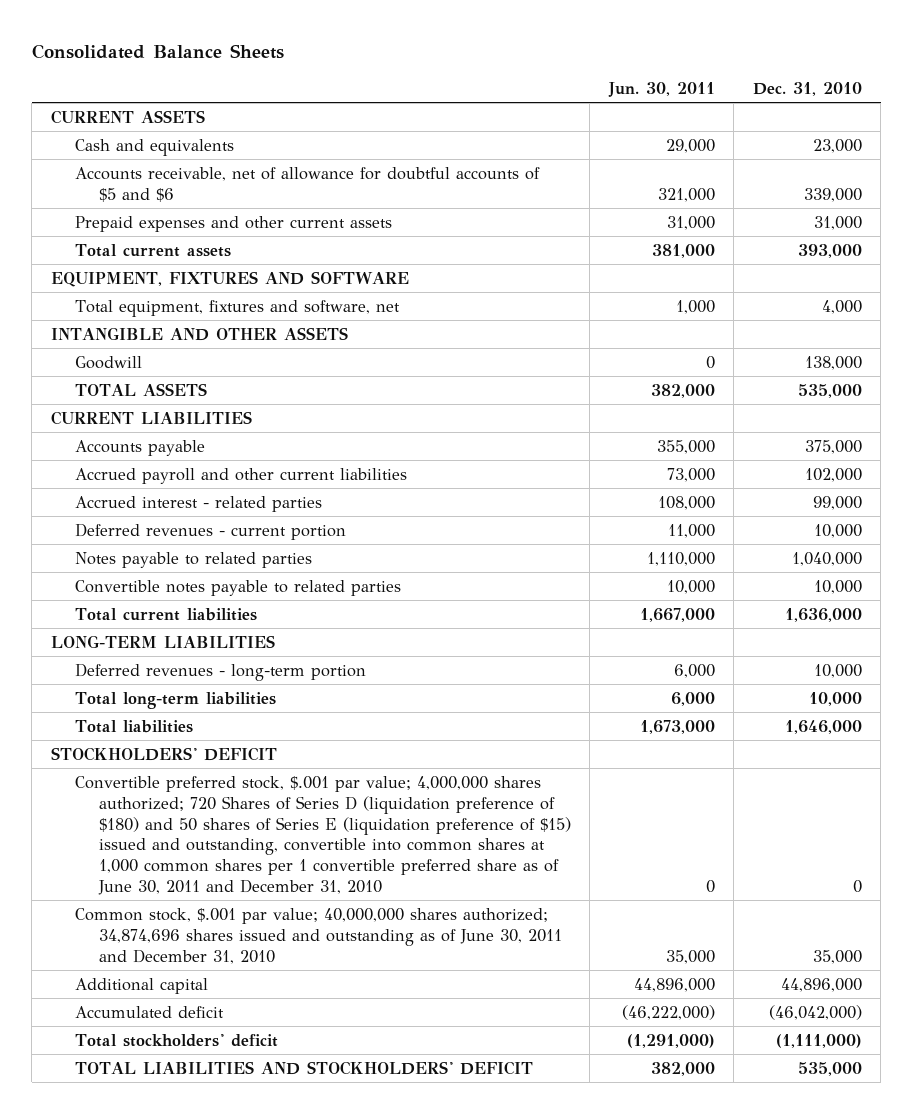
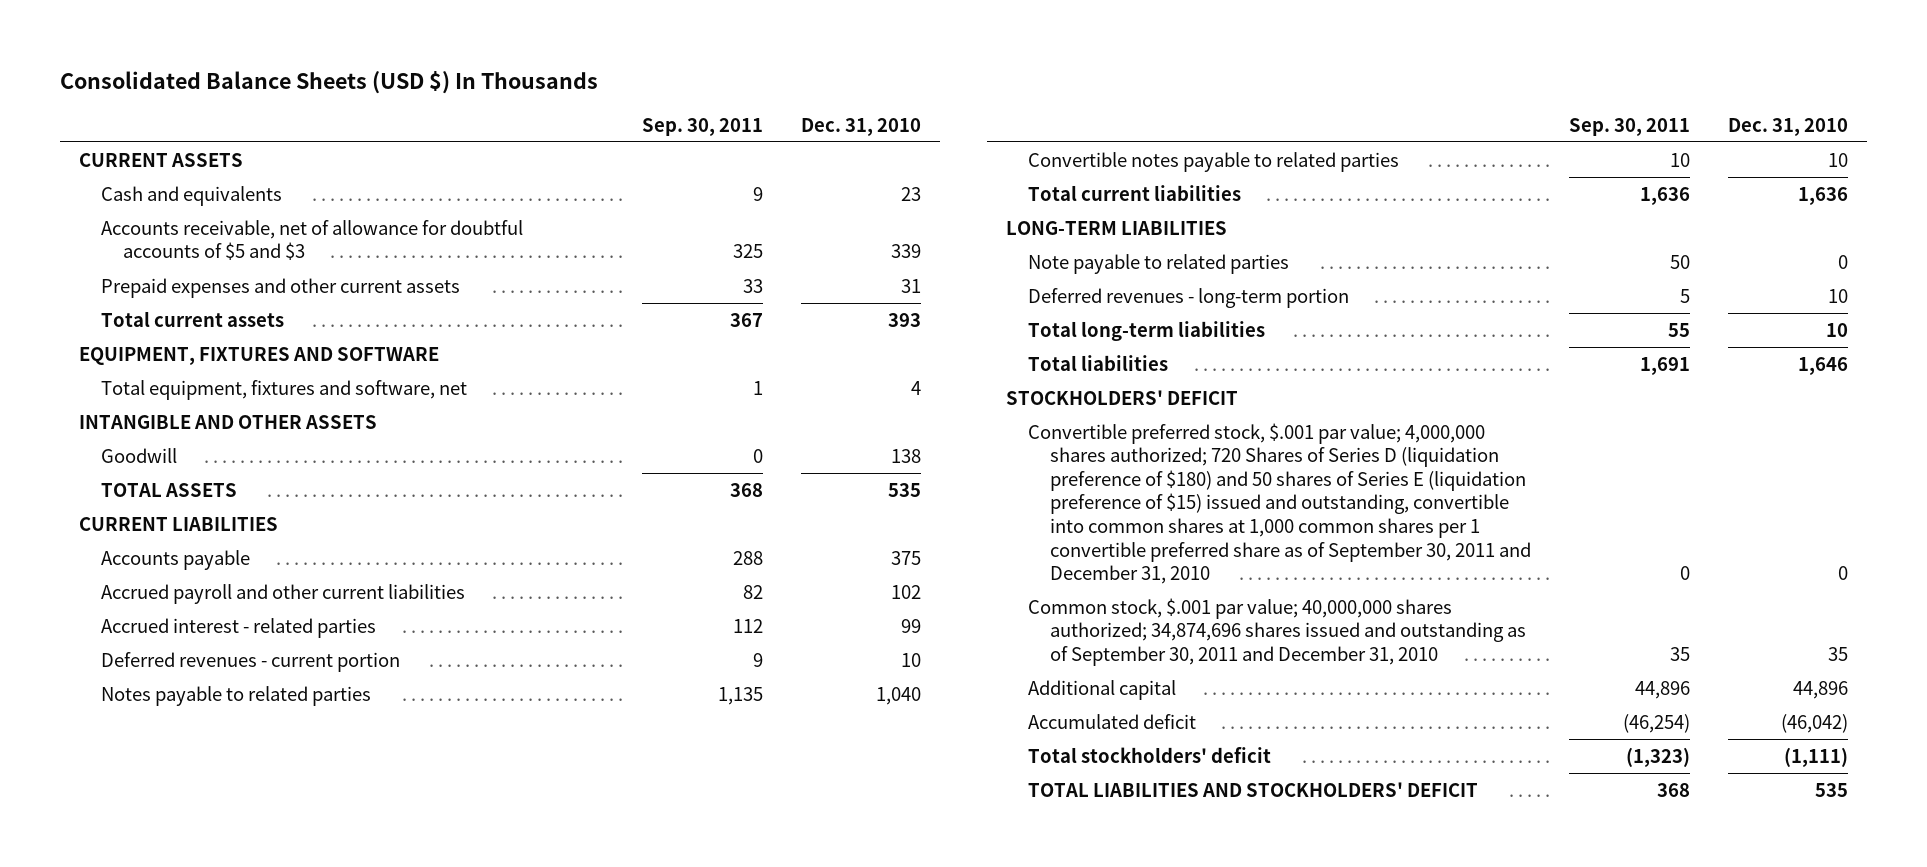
[31,43,284,59] Consolidated Balance Sheets -> [59,70,598,94] Consolidated Balance Sheets (USD $) In Thousands
[607,82,715,98] Jun. 30, 2011 -> none
none -> [641,117,763,136] Sep. 30, 2011
[812,138,862,153] 23,000 -> [901,186,922,201] 23
[74,166,540,202] Accounts receivable, net of allowance for doubtful accounts of $5 and $6 -> [100,219,523,261] Accounts receivable, net of allowance for doubtful accounts of $5 and $3
[803,187,862,202] 339,000 -> [891,244,922,259] 339
[813,215,862,230] 31,000 -> [901,278,922,293] 31
[797,243,862,258] 393,000 -> [888,312,922,327] 393
[821,299,862,314] 4,000 -> [911,380,922,395] 4
[804,355,862,370] 138,000 -> [891,448,922,463] 138
[797,383,862,398] 535,000 -> [888,482,922,497] 535
[804,439,862,454] 375,000 -> [891,550,922,565] 375
[804,467,862,482] 102,000 -> [891,584,922,599] 102
[812,495,862,510] 99,000 -> [901,618,922,633] 99
[813,523,862,538] 10,000 -> [901,652,922,667] 10
[791,551,862,566] 1,040,000 -> [876,686,922,705] 1,040
[813,579,862,594] 10,000 -> [1827,152,1848,167] 10
[784,607,862,622] 1,636,000 -> [1797,186,1848,205] 1,636
none -> [1027,253,1289,274] Note payable to related parties
[813,663,862,678] 10,000 -> [1827,288,1848,303] 10
[808,691,862,706] 10,000 -> [1825,322,1848,337] 10
[784,719,862,734] 1,646,000 -> [1797,356,1848,375] 1,646
[74,775,571,896] Convertible preferred stock, $.001 par value; 4,000,000 shares authorized; 720 Shares of Series D (liquidation preference of $180) and 50 shares of Series E (liquidation preference of $15) issued and outstanding, convertible into common shares at 1,000 common shares per 1 convertible preferred share as of June 30, 2011 and December 31, 2010 -> [1027,422,1531,585] Convertible preferred stock, $.001 par value; 4,000,000 shares authorized; 720 Shares of Series D (liquidation preference of $180) and 50 shares of Series E (liquidation preference of $15) issued and outstanding, convertible into common shares at 1,000 common shares per 1 convertible preferred share as of September 30, 2011 and December 31, 2010
[74,907,562,964] Common stock, $.001 par value; 40,000,000 shares authorized; 34,874,696 shares issued and outstanding as of June 30, 2011 and December 31, 2010 -> [1027,597,1526,666] Common stock, $.001 par value; 40,000,000 shares authorized; 34,874,696 shares issued and outstanding as of September 30, 2011 and December 31, 2010
[812,949,862,964] 35,000 -> [1827,646,1848,661] 35
[780,977,862,992] 44,896,000 -> [1792,680,1848,699] 44,896
[768,1004,862,1020] (46,042,000) -> [1780,713,1848,733] (46,042)
[775,1033,862,1048] (1,111,000) -> [1783,746,1848,767] (1,111)
[797,1061,862,1076] 535,000 -> [1814,782,1848,797] 535

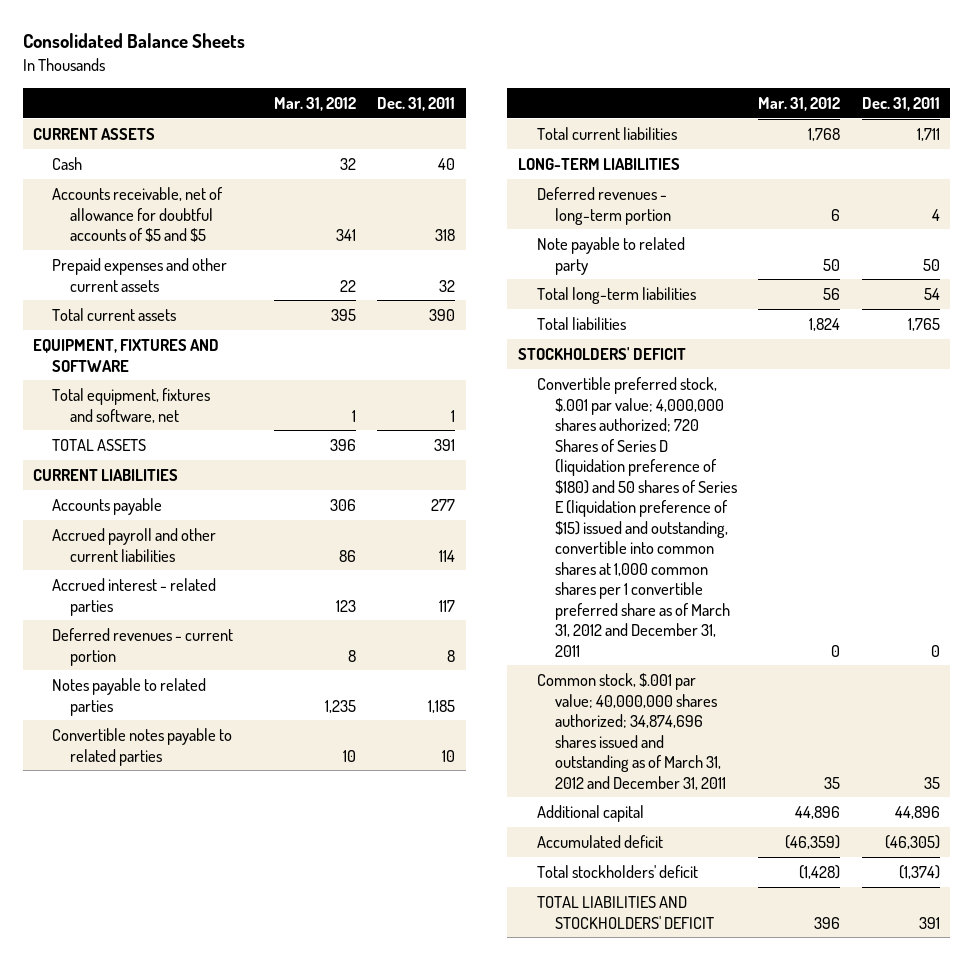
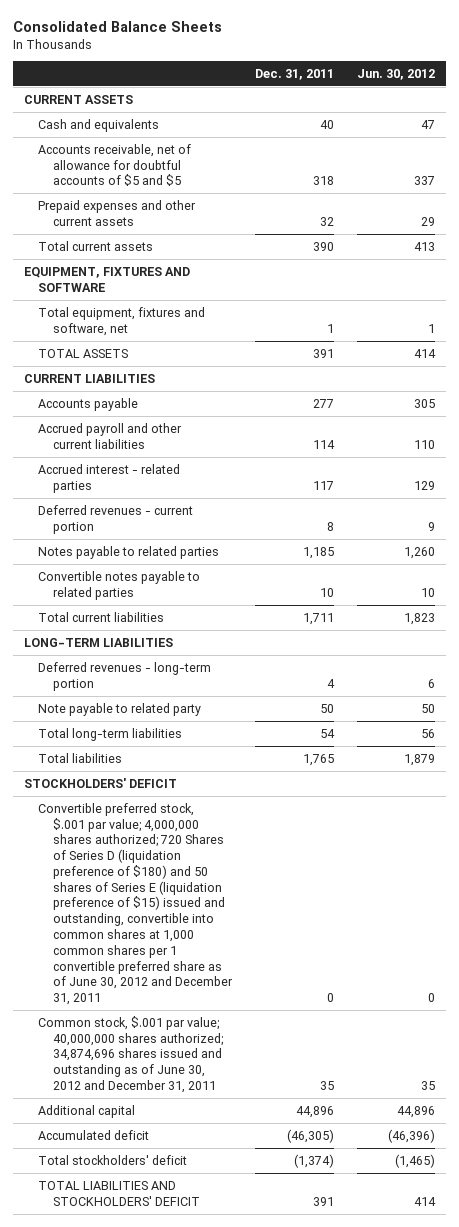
[273,96,356,111] Mar. 31, 2012 -> none
none -> [356,68,435,80] Jun. 30, 2012
[51,157,82,171] Cash -> none
none -> [38,118,160,132] Cash and equivalents
[536,377,737,657] Convertible preferred stock, $.001 par value; 4,000,000 shares authorized; 720 Shares of Series D (liquidation preference of $180) and 50 shares of Series E (liquidation preference of $15) issued and outstanding, convertible into common shares at 1,000 common shares per 1 convertible preferred share as of March 31, 2012 and December 31, 2011 -> [38,802,233,1006] Convertible preferred stock, $.001 par value; 4,000,000 shares authorized; 720 Shares of Series D (liquidation preference of $180) and 50 shares of Series E (liquidation preference of $15) issued and outstanding, convertible into common shares at 1,000 common shares per 1 convertible preferred share as of June 30, 2012 and December 31, 2011
[536,673,726,790] Common stock, $.001 par value; 40,000,000 shares authorized; 34,874,696 shares issued and outstanding as of March 31, 2012 and December 31, 2011 -> [38,1015,223,1093] Common stock, $.001 par value; 40,000,000 shares authorized; 34,874,696 shares issued and outstanding as of June 30, 2012 and December 31, 2011

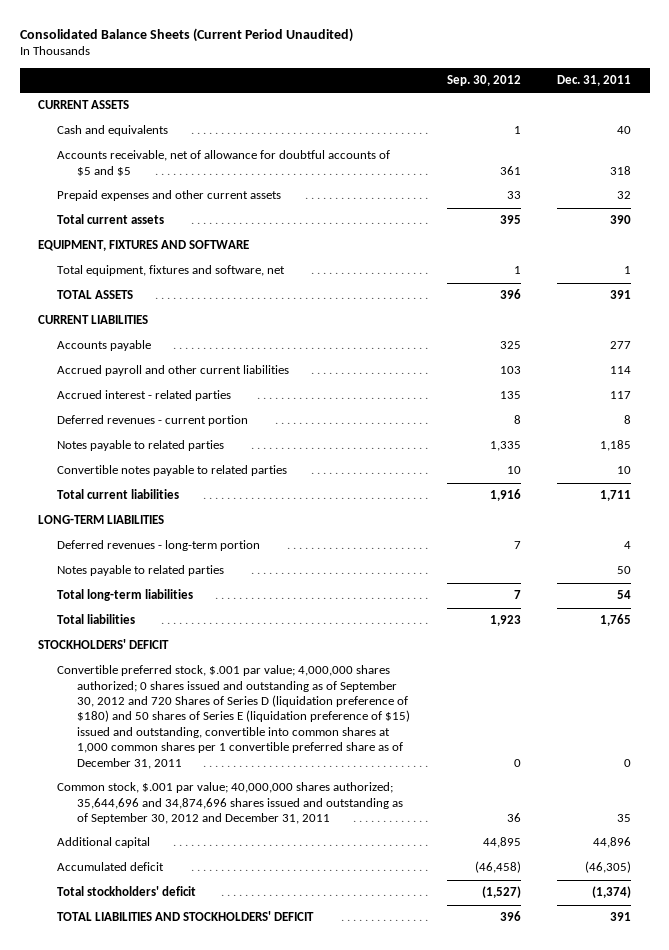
[12,21,222,33] Consolidated Balance Sheets -> [19,27,353,42] Consolidated Balance Sheets (Current Period Unaudited)
[356,68,435,80] Jun. 30, 2012 -> none
none -> [446,74,521,86] Sep. 30, 2012
[38,702,202,716] Note payable to related party -> [57,565,225,577] Notes payable to related parties
[38,802,233,1006] Convertible preferred stock, $.001 par value; 4,000,000 shares authorized; 720 Shares of Series D (liquidation preference of $180) and 50 shares of Series E (liquidation preference of $15) issued and outstanding, convertible into common shares at 1,000 common shares per 1 convertible preferred share as of June 30, 2012 and December 31, 2011 -> [57,665,411,769] Convertible preferred stock, $.001 par value; 4,000,000 shares authorized; 0 shares issued and outstanding as of September 30, 2012 and 720 Shares of Series D (liquidation preference of $180) and 50 shares of Series E (liquidation preference of $15) issued and outstanding, convertible into common shares at 1,000 common shares per 1 convertible preferred share as of December 31, 2011
[38,1015,223,1093] Common stock, $.001 par value; 40,000,000 shares authorized; 34,874,696 shares issued and outstanding as of June 30, 2012 and December 31, 2011 -> [57,782,404,825] Common stock, $.001 par value; 40,000,000 shares authorized; 35,644,696 and 34,874,696 shares issued and outstanding as of September 30, 2012 and December 31, 2011

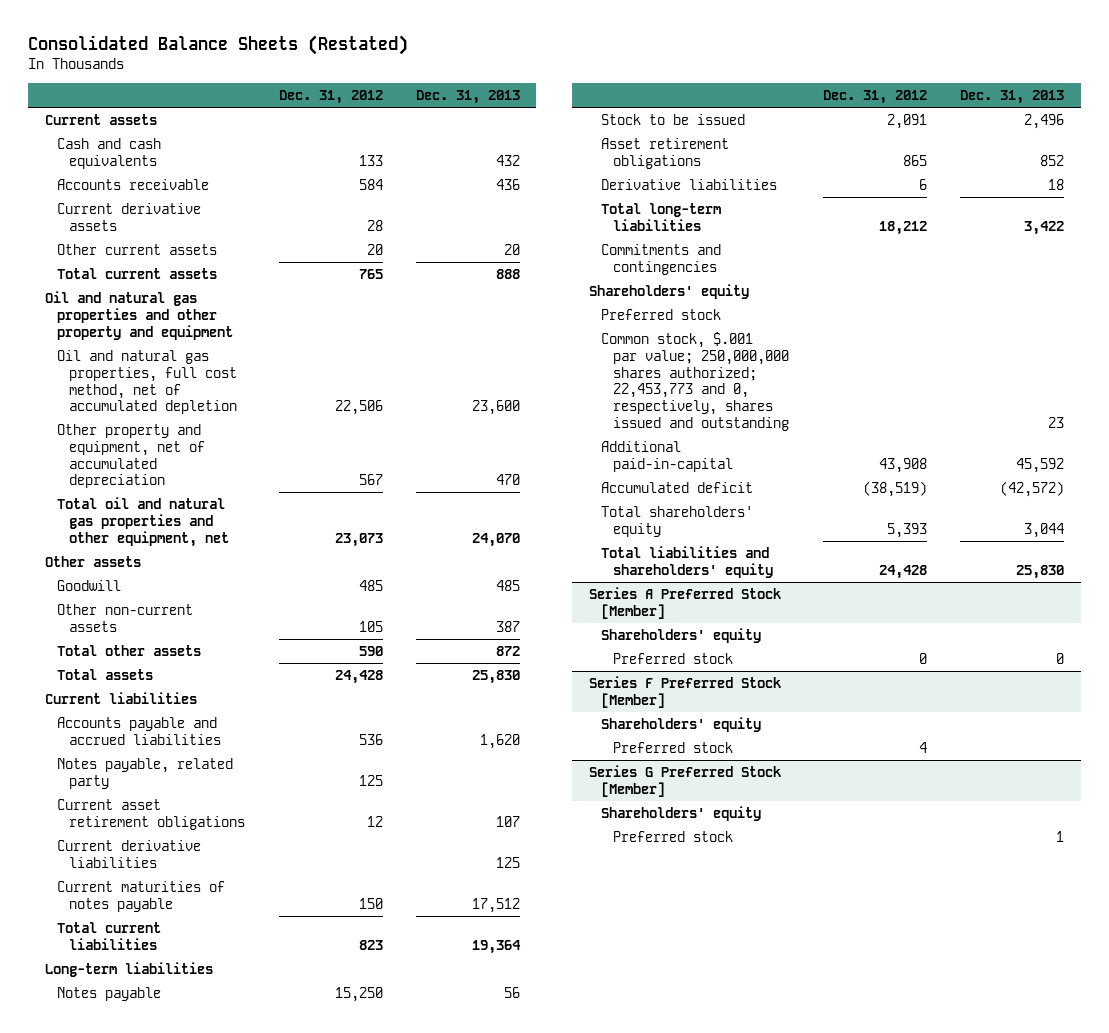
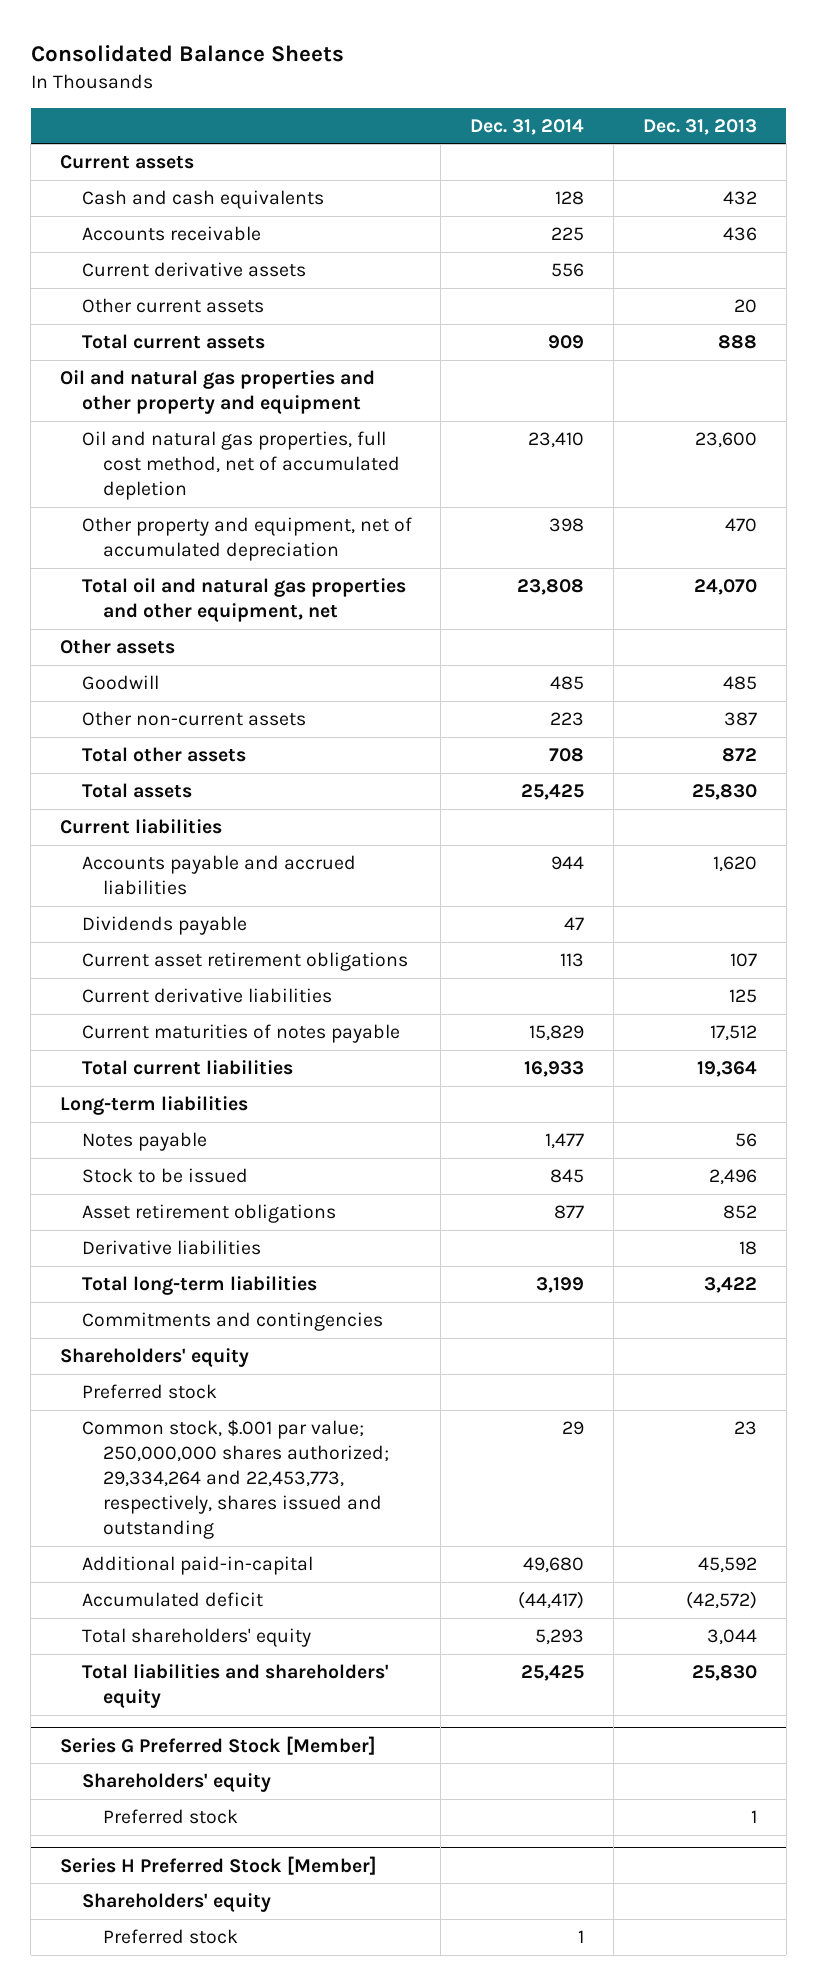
[27,35,408,56] Consolidated Balance Sheets (Restated) -> [30,45,344,63] Consolidated Balance Sheets
[278,90,383,105] Dec. 31, 2012 -> none
none -> [470,118,585,135] Dec. 31, 2014
[56,757,233,789] Notes payable, related party -> none
none -> [81,916,247,936] Dividends payable
[601,331,790,432] Common stock, $.001 par value; 250,000,000 shares authorized; 22,453,773 and 0, respectively, shares issued and outstanding -> [81,1420,390,1539] Common stock, $.001 par value; 250,000,000 shares authorized; 29,334,264 and 22,453,773, respectively, shares issued and outstanding
[588,586,781,619] Series A Preferred Stock [Member] -> none
[601,627,762,643] Shareholders' equity -> none
[613,652,734,664] Preferred stock -> none
[588,675,781,708] Series F Preferred Stock [Member] -> none
[601,716,762,732] Shareholders' equity -> none
[613,741,734,753] Preferred stock -> none
none -> [59,1855,377,1875] Series H Preferred Stock [Member]
none -> [81,1893,271,1913] Shareholders' equity
none -> [103,1929,239,1945] Preferred stock

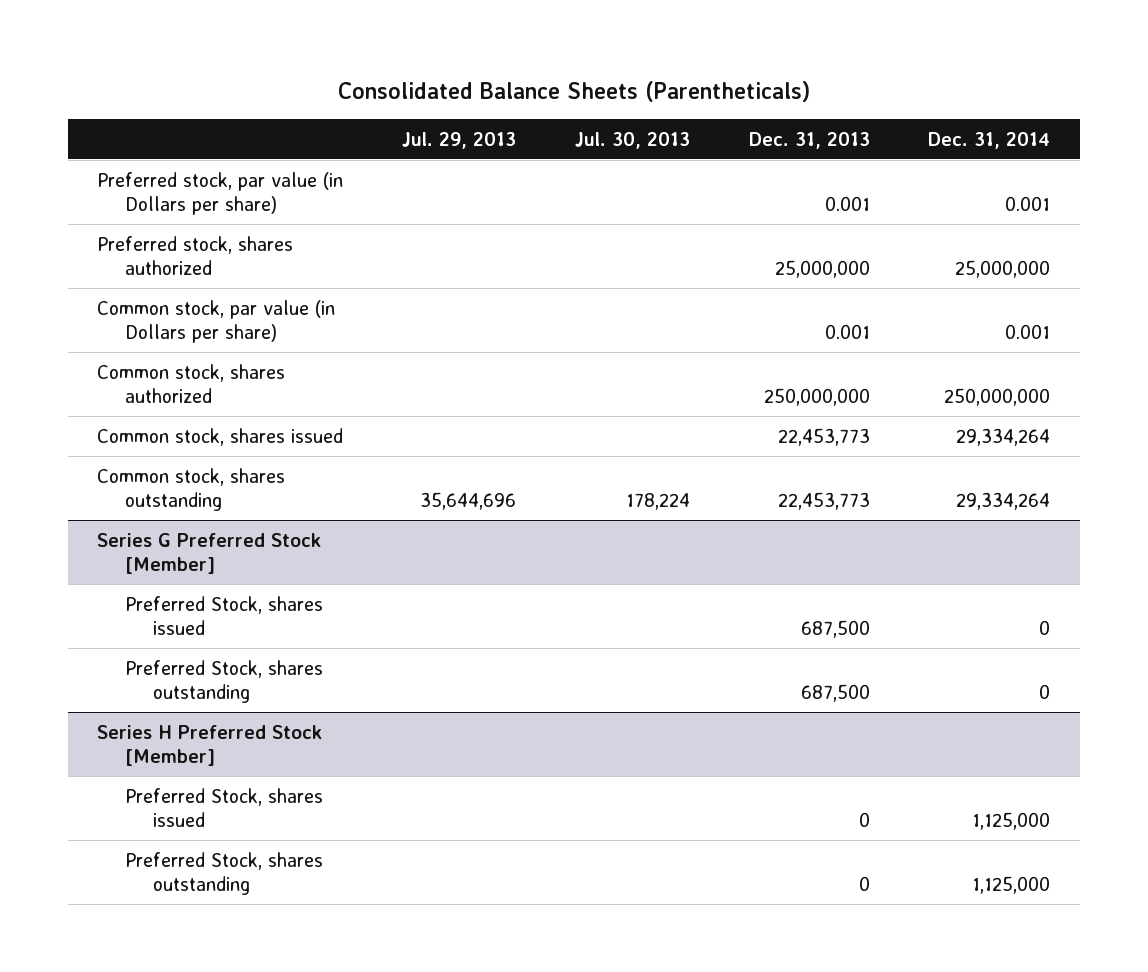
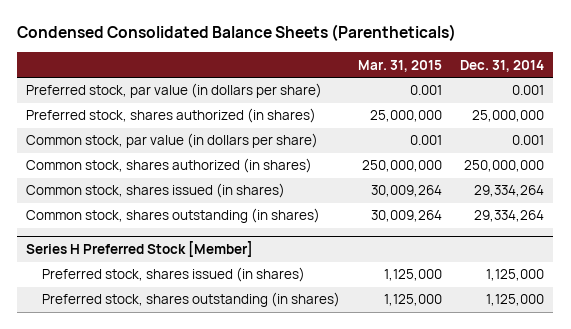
[337,81,810,103] Consolidated Balance Sheets (Parentheticals) -> [17,24,457,42] Condensed Consolidated Balance Sheets (Parentheticals)
[402,131,517,149] Jul. 29, 2013 -> none
[574,131,690,149] Jul. 30, 2013 -> none
[748,131,870,149] Dec. 31, 2013 -> none
none -> [357,59,442,72] Mar. 31, 2015
[97,532,322,575] Series G Preferred Stock [Member] -> none
[125,595,324,636] Preferred Stock, shares issued -> none
[125,659,324,704] Preferred Stock, shares outstanding -> none
[97,171,344,216] Preferred stock, par value (in Dollars per share) -> [26,83,323,99] Preferred stock, par value (in dollars per share)
[97,235,294,276] Preferred stock, shares authorized -> [26,108,317,124] Preferred stock, shares authorized (in shares)
[97,299,336,344] Common stock, par value (in Dollars per share) -> [26,133,319,149] Common stock, par value (in dollars per share)
[97,363,286,404] Common stock, shares authorized -> [26,158,313,174] Common stock, shares authorized (in shares)
[97,427,344,446] Common stock, shares issued -> [26,183,286,199] Common stock, shares issued (in shares)
[97,467,286,512] Common stock, shares outstanding -> [26,208,321,224] Common stock, shares outstanding (in shares)
[125,787,324,828] Preferred Stock, shares issued -> [41,267,305,283] Preferred stock, shares issued (in shares)
[125,851,324,896] Preferred Stock, shares outstanding -> [41,292,340,308] Preferred stock, shares outstanding (in shares)

